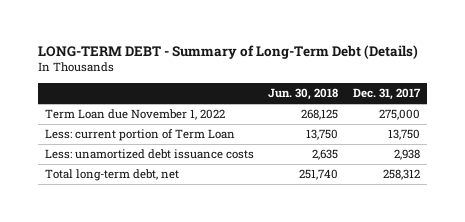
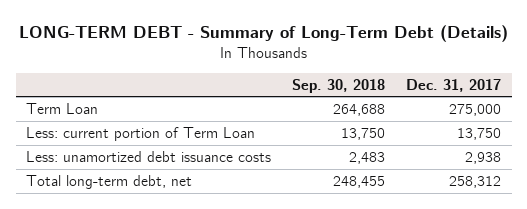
[268,88,339,101] Jun. 30, 2018 -> none
none -> [292,78,386,93] Sep. 30, 2018
[44,109,225,121] Term Loan due November 1, 2022 -> [26,102,99,114] Term Loan

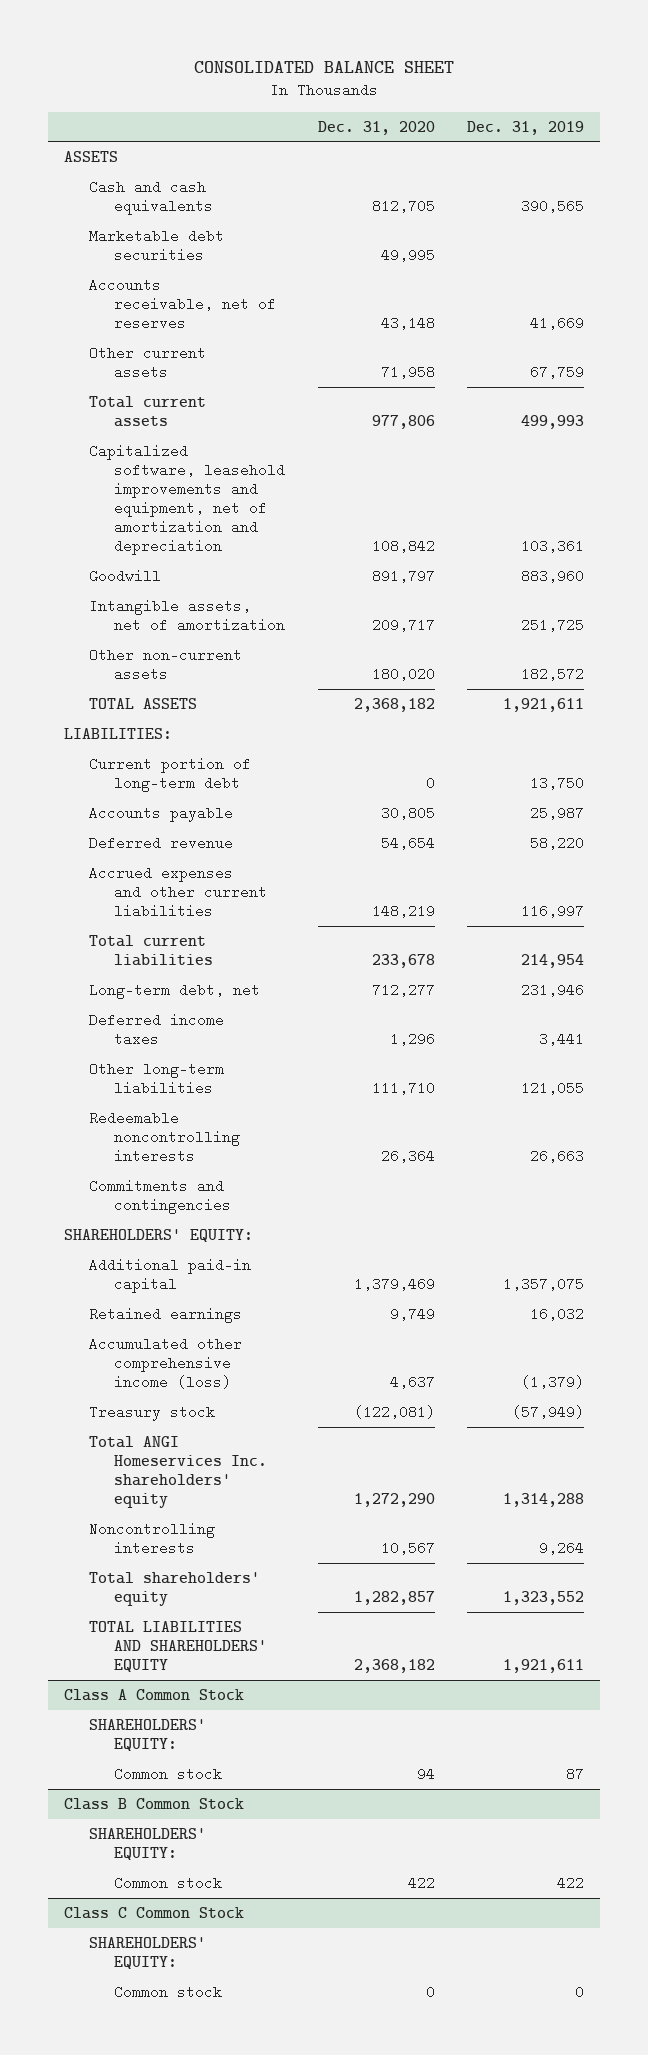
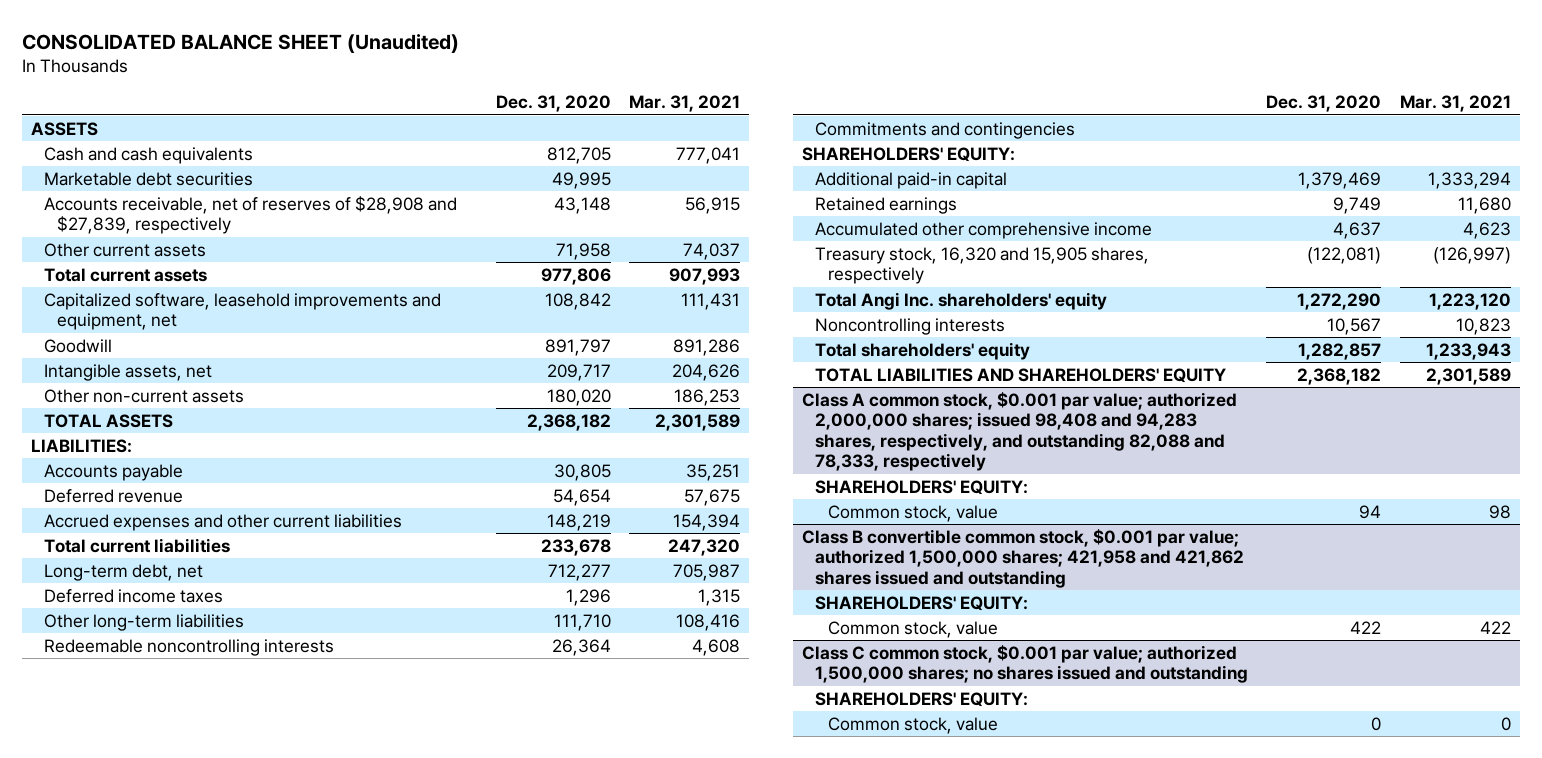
[194,61,455,74] CONSOLIDATED BALANCE SHEET -> [22,33,460,53] CONSOLIDATED BALANCE SHEET (Unaudited)
[466,120,584,135] Dec. 31, 2019 -> none
none -> [629,95,741,113] Mar. 31, 2021
[89,277,277,330] Accounts receivable, net of reserves -> [44,195,458,235] Accounts receivable, net of reserves of $28,908 and $27,839, respectively
[89,443,286,556] Capitalized software, leasehold improvements and equipment, net of amortization and depreciation -> [44,292,442,331] Capitalized software, leasehold improvements and equipment, net
[89,598,286,632] Intangible assets, net of amortization -> [44,363,213,381] Intangible assets, net
[89,756,252,792] Current portion of long-term debt -> none
[89,1336,243,1389] Accumulated other comprehensive income (loss) -> [814,221,1152,239] Accumulated other comprehensive income
[89,1404,216,1421] Treasury stock -> [814,246,1149,285] Treasury stock, 16,320 and 15,905 shares, respectively
[89,1435,268,1508] Total ANGI Homeservices Inc. shareholders' equity -> [814,291,1107,310] Total Angi Inc. shareholders' equity
[64,1688,245,1701] Class A Common Stock -> [801,391,1237,472] Class A common stock, $0.001 par value; authorized 2,000,000 shares; issued 98,408 and 94,283 shares, respectively, and outstanding 82,088 and 78,333, respectively
[114,1766,223,1781] Common stock -> [828,504,999,522] Common stock, value
[64,1797,245,1810] Class B Common Stock -> [801,528,1244,588] Class B convertible common stock, $0.001 par value; authorized 1,500,000 shares; 421,958 and 421,862 shares issued and outstanding
[114,1875,223,1890] Common stock -> [828,620,999,638] Common stock, value
[64,1906,245,1919] Class C Common Stock -> [801,644,1248,684] Class C common stock, $0.001 par value; authorized 1,500,000 shares; no shares issued and outstanding
[114,1984,223,1999] Common stock -> [828,716,999,734] Common stock, value

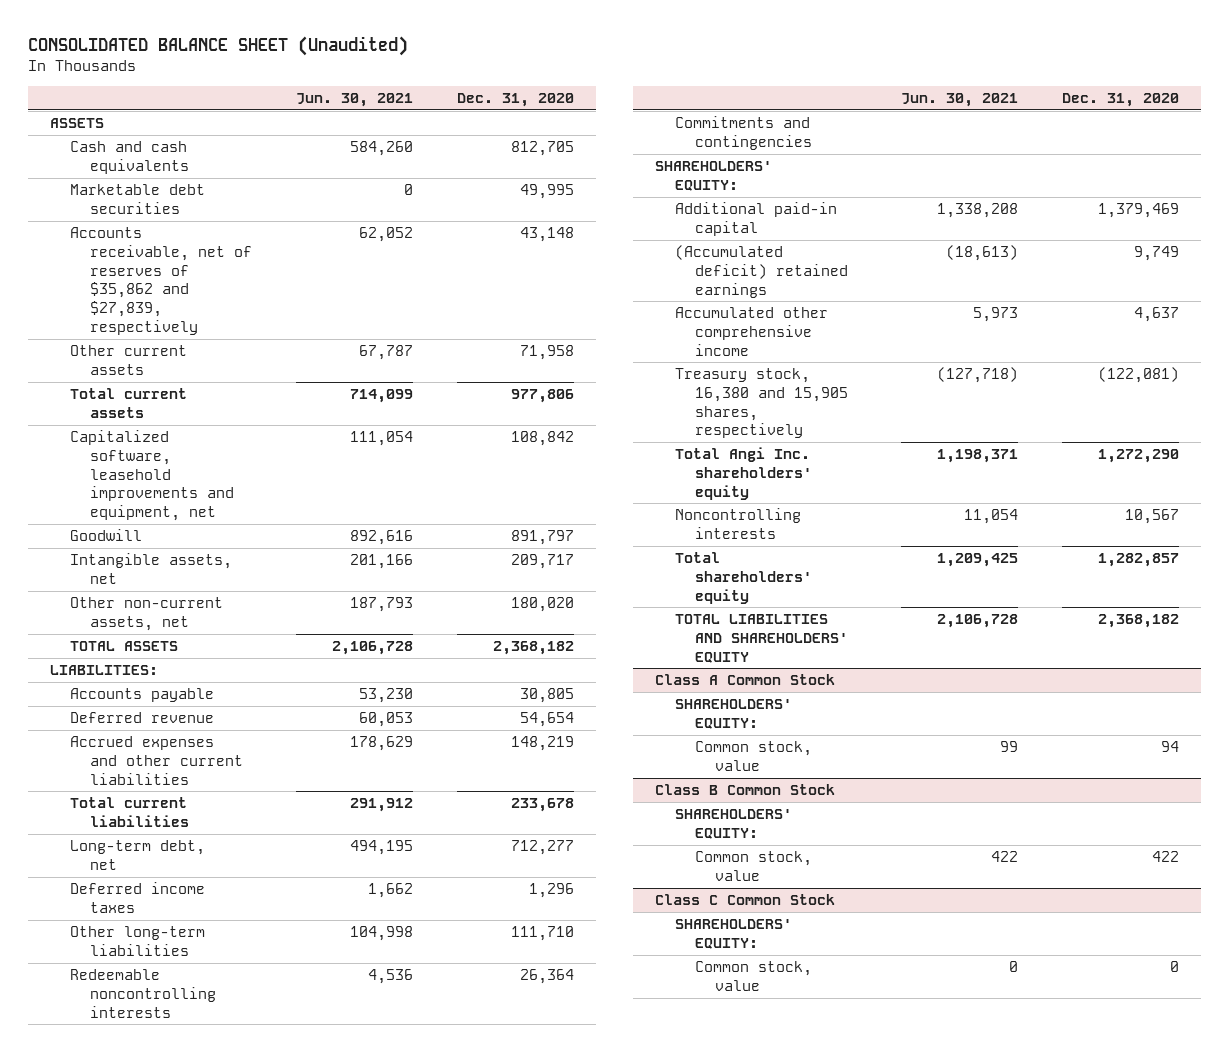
[629,95,741,113] Mar. 31, 2021 -> none
none -> [295,93,413,108] Jun. 30, 2021
[44,195,458,235] Accounts receivable, net of reserves of $28,908 and $27,839, respectively -> [69,227,252,335] Accounts receivable, net of reserves of $35,862 and $27,839, respectively
[44,388,245,403] Other non-current assets -> [69,597,223,631] Other non-current assets, net
[814,196,957,214] Retained earnings -> [675,245,849,298] (Accumulated deficit) retained earnings
[814,246,1149,285] Treasury stock, 16,320 and 15,905 shares, respectively -> [675,368,849,439] Treasury stock, 16,380 and 15,905 shares, respectively
[801,391,1237,472] Class A common stock, $0.001 par value; authorized 2,000,000 shares; issued 98,408 and 94,283 shares, respectively, and outstanding 82,088 and 78,333, respectively -> [655,674,836,686] Class A Common Stock
[801,528,1244,588] Class B convertible common stock, $0.001 par value; authorized 1,500,000 shares; 421,958 and 421,862 shares issued and outstanding -> [655,784,836,796] Class B Common Stock
[801,644,1248,684] Class C common stock, $0.001 par value; authorized 1,500,000 shares; no shares issued and outstanding -> [655,894,836,906] Class C Common Stock

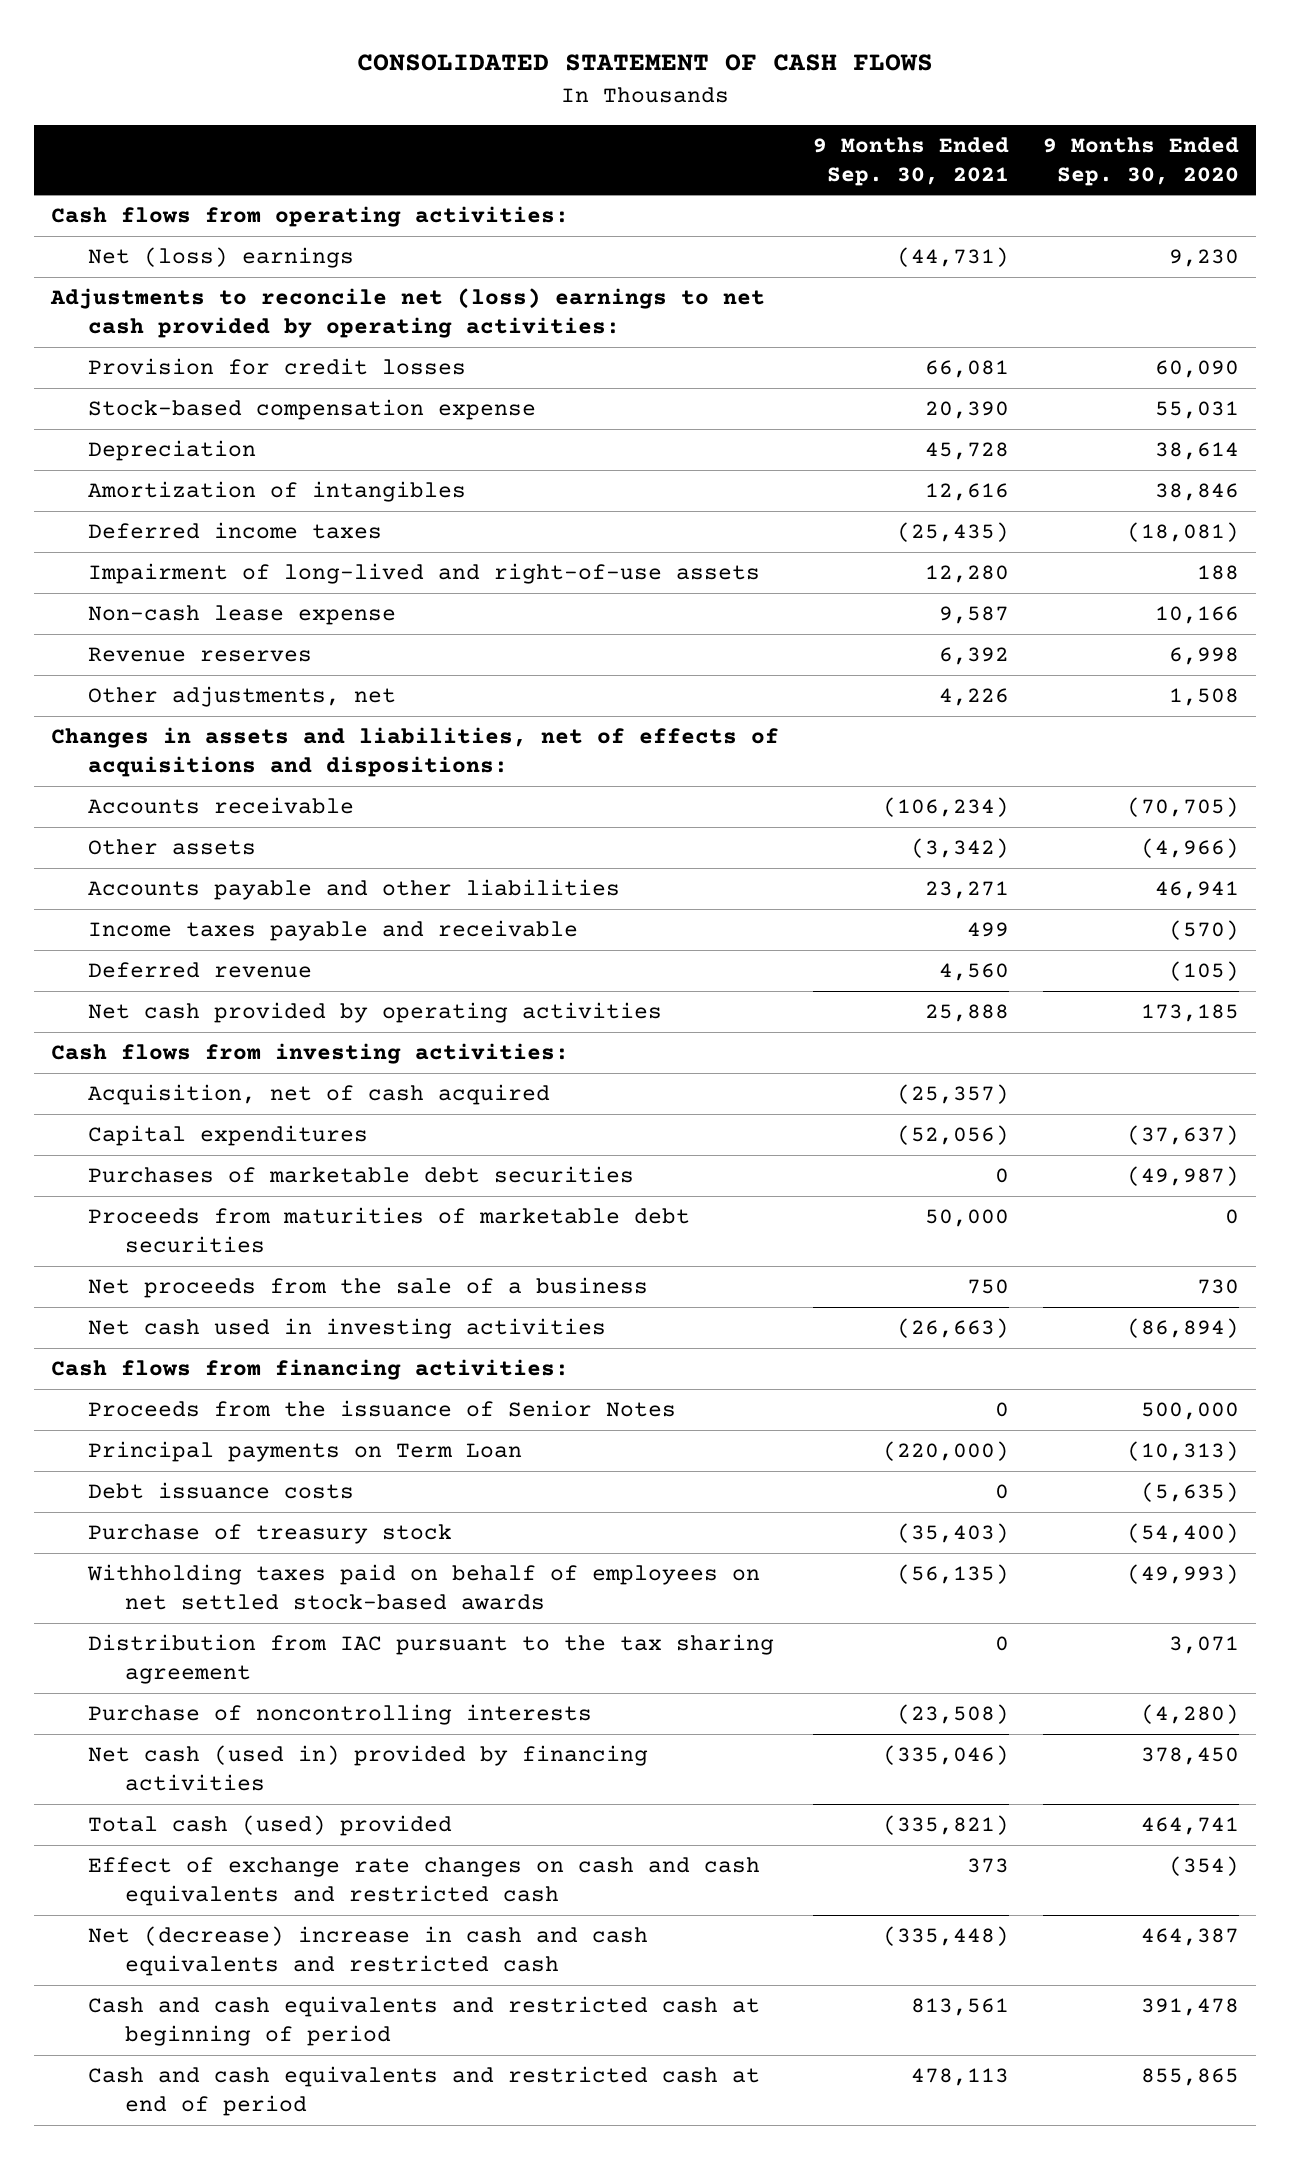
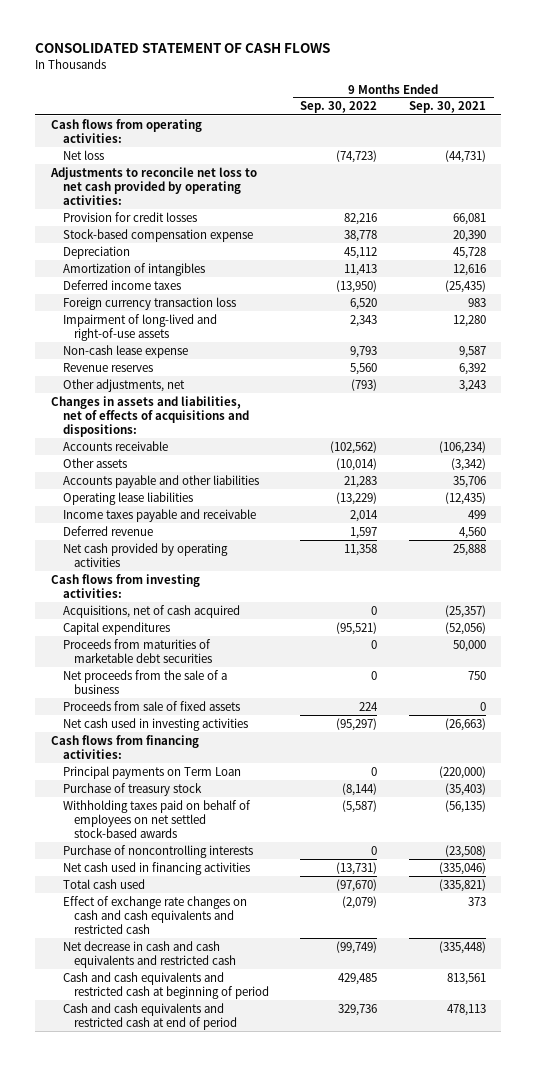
[1043,136,1240,186] 9 Months Ended Sep. 30, 2020 -> none
none -> [300,101,378,114] Sep. 30, 2022
[88,247,355,269] Net (loss) earnings -> [62,149,104,160] Net loss
[50,288,766,339] Adjustments to reconcile net (loss) earnings to net cash provided by operating activities: -> [49,166,257,205] Adjustments to reconcile net loss to net cash provided by operating activities:
none -> [62,296,236,310] Foreign currency transaction loss
[939,688,1010,707] 4,226 -> [458,379,486,392] 3,243
[925,881,1010,900] 23,271 -> [452,475,486,488] 35,706
none -> [62,491,193,505] Operating lease liabilities
[88,1084,551,1106] Acquisition, net of cash acquired -> [62,604,240,618] Acquisitions, net of cash acquired
[88,1166,635,1184] Purchases of marketable debt securities -> none
none -> [62,700,240,711] Proceeds from sale of fixed assets
[88,1400,677,1418] Proceeds from the issuance of Senior Notes -> none
[88,1482,355,1500] Debt issuance costs -> none
[88,1634,775,1685] Distribution from IAC pursuant to the tax sharing agreement -> none
[88,1745,649,1792] Net cash (used in) provided by financing activities -> [62,861,250,875] Net cash used in financing activities
[88,1815,453,1837] Total cash (used) provided -> [62,878,145,889] Total cash used
[88,1926,649,1977] Net (decrease) increase in cash and cash equivalents and restricted cash -> [62,940,237,968] Net decrease in cash and cash equivalents and restricted cash

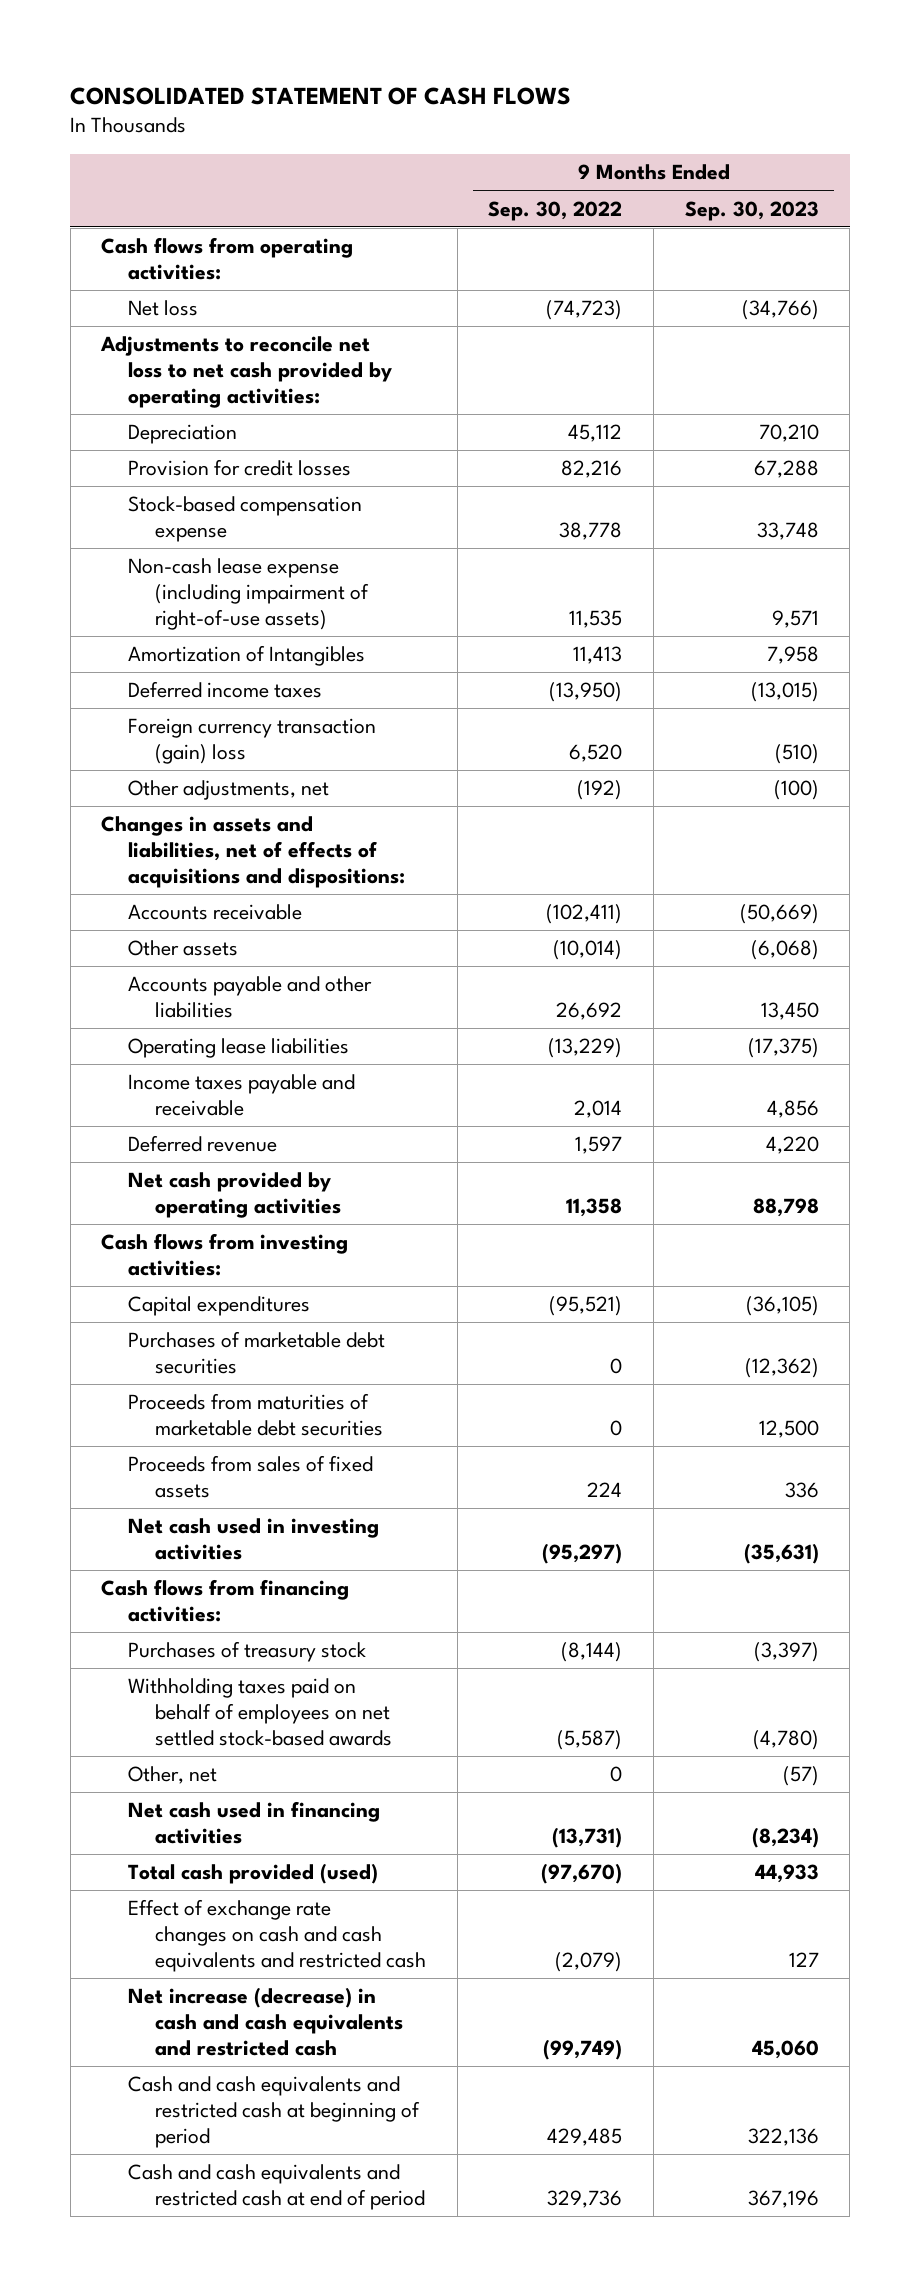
[408,101,486,114] Sep. 30, 2021 -> none
none -> [684,200,819,221] Sep. 30, 2023
[62,245,130,259] Depreciation -> [128,424,238,445] Depreciation
none -> [128,558,370,631] Non-cash lease expense (including impairment of right-of-use assets)
[62,262,205,276] Amortization of intangibles -> [128,645,366,667] Amortization of Intangibles
[62,313,217,341] Impairment of long-lived and right-of-use assets -> none
[62,344,188,358] Non-cash lease expense -> none
[62,362,153,372] Revenue reserves -> none
[62,296,236,310] Foreign currency transaction loss -> [128,718,377,765] Foreign currency transaction (gain) loss
[351,378,378,391] (793) -> [577,780,623,801] (192)
[330,440,378,454] (102,562) -> [546,904,623,925] (102,411)
[344,475,378,488] 21,283 -> [556,1002,623,1021] 26,692
[62,604,240,618] Acquisitions, net of cash acquired -> none
none -> [128,1331,386,1375] Purchases of marketable debt securities
[62,669,227,694] Net proceeds from the sale of a business -> none
[62,700,240,711] Proceeds from sale of fixed assets -> [128,1455,374,1499] Proceeds from sales of fixed assets
[62,765,241,779] Principal payments on Term Loan -> none
[62,782,202,796] Purchase of treasury stock -> [128,1641,367,1663] Purchases of treasury stock
[62,844,253,858] Purchase of noncontrolling interests -> none
none -> [128,1766,218,1785] Other, net
[62,878,145,889] Total cash used -> [128,1863,379,1885] Total cash provided (used)
[62,940,237,968] Net decrease in cash and cash equivalents and restricted cash -> [128,1987,404,2057] Net increase (decrease) in cash and cash equivalents and restricted cash

